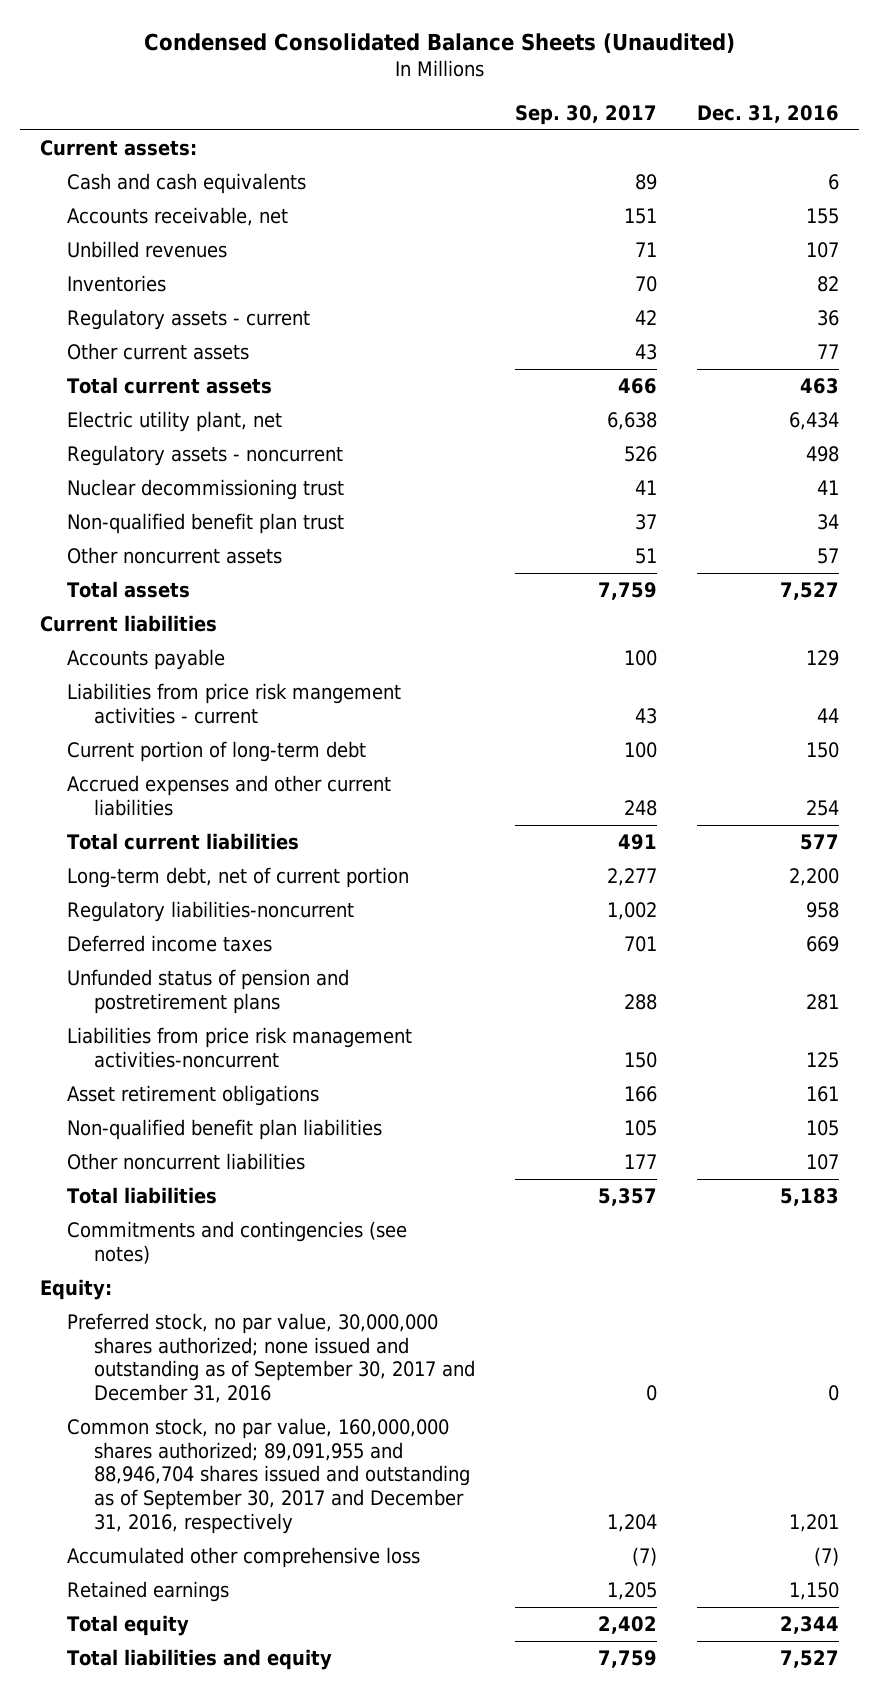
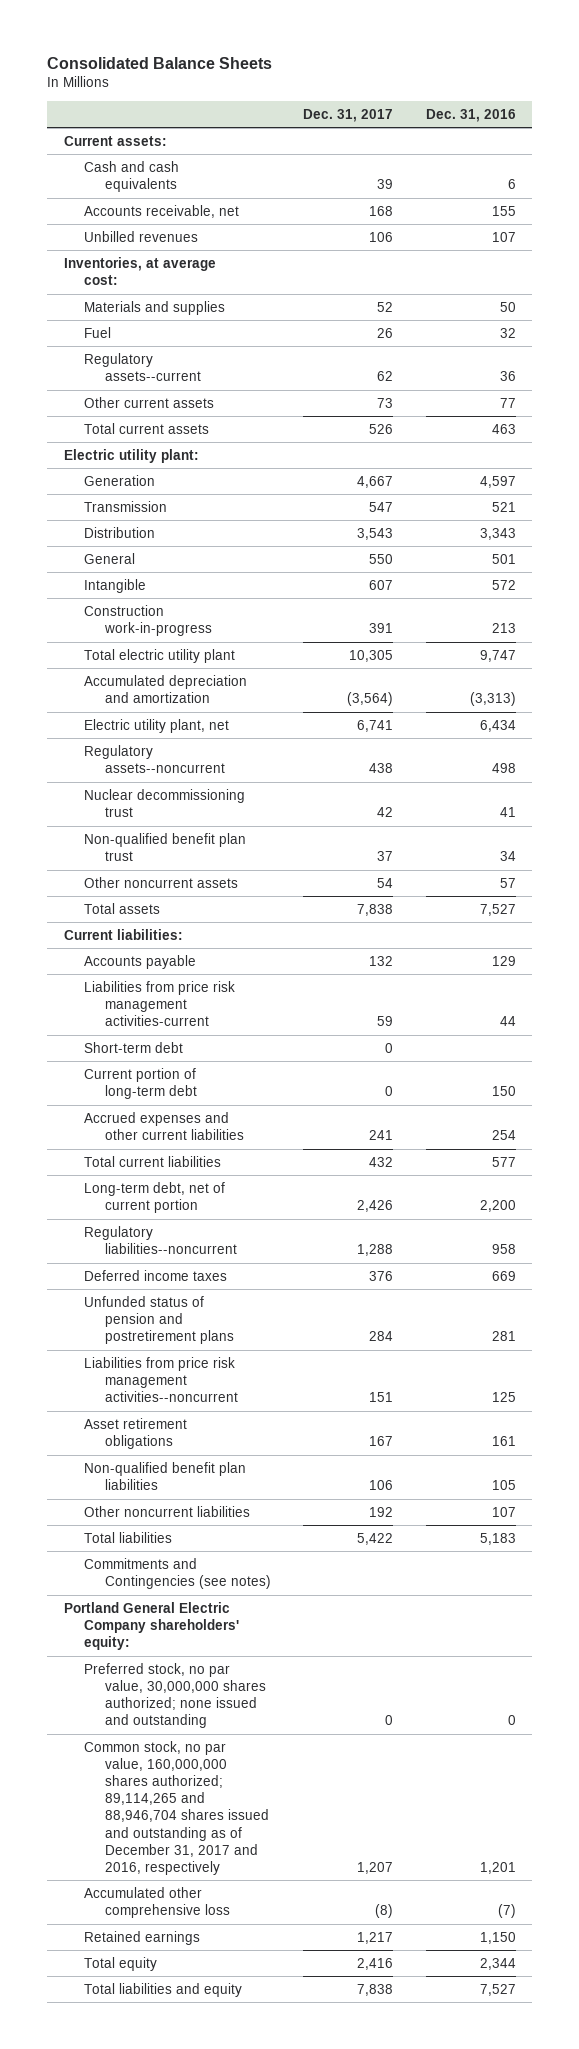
[143,33,735,54] Condensed Consolidated Balance Sheets (Unaudited) -> [47,56,273,69] Consolidated Balance Sheets
[514,104,657,125] Sep. 30, 2017 -> none
none -> [303,108,394,122] Dec. 31, 2017
[67,275,167,293] Inventories -> none
none -> [63,256,216,286] Inventories, at average cost:
none -> [84,300,226,315] Materials and supplies
none -> [84,326,112,338] Fuel
[67,309,311,331] Regulatory assets - current -> [84,352,201,382] Regulatory assets--current
none -> [63,448,199,463] Electric utility plant:
none -> [84,474,156,486] Generation
none -> [84,500,168,512] Transmission
none -> [84,526,156,538] Distribution
none -> [84,552,136,564] General
none -> [84,578,147,593] Intangible
none -> [84,604,212,637] Construction work-in-progress
none -> [84,648,236,663] Total electric utility plant
none -> [84,674,248,704] Accumulated depreciation and amortization
[67,445,344,467] Regulatory assets - noncurrent -> [84,744,225,774] Regulatory assets--noncurrent
[40,615,218,633] Current liabilities -> [63,928,183,940] Current liabilities:
[67,683,402,724] Liabilities from price risk mangement activities - current -> [84,980,236,1027] Liabilities from price risk management activities-current
none -> [84,1041,184,1053] Short-term debt
[67,901,355,923] Regulatory liabilities-noncurrent -> [84,1225,237,1255] Regulatory liabilities--noncurrent
[67,1027,413,1068] Liabilities from price risk management activities-noncurrent -> [84,1356,238,1403] Liabilities from price risk management activities--noncurrent
[40,1279,113,1301] Equity: -> none
[67,1221,408,1264] Commitments and contingencies (see notes) -> [84,1557,271,1590] Commitments and Contingencies (see notes)
none -> [63,1601,240,1651] Portland General Electric Company shareholders' equity:
[67,1313,475,1404] Preferred stock, no par value, 30,000,000 shares authorized; none issued and outstanding as of September 30, 2017 and December 31, 2016 -> [84,1662,266,1729] Preferred stock, no par value, 30,000,000 shares authorized; none issued and outstanding
[67,1418,470,1534] Common stock, no par value, 160,000,000 shares authorized; 89,091,955 and 88,946,704 shares issued and outstanding as of September 30, 2017 and December 31, 2016, respectively -> [84,1740,269,1875] Common stock, no par value, 160,000,000 shares authorized; 89,114,265 and 88,946,704 shares issued and outstanding as of December 31, 2017 and 2016, respectively

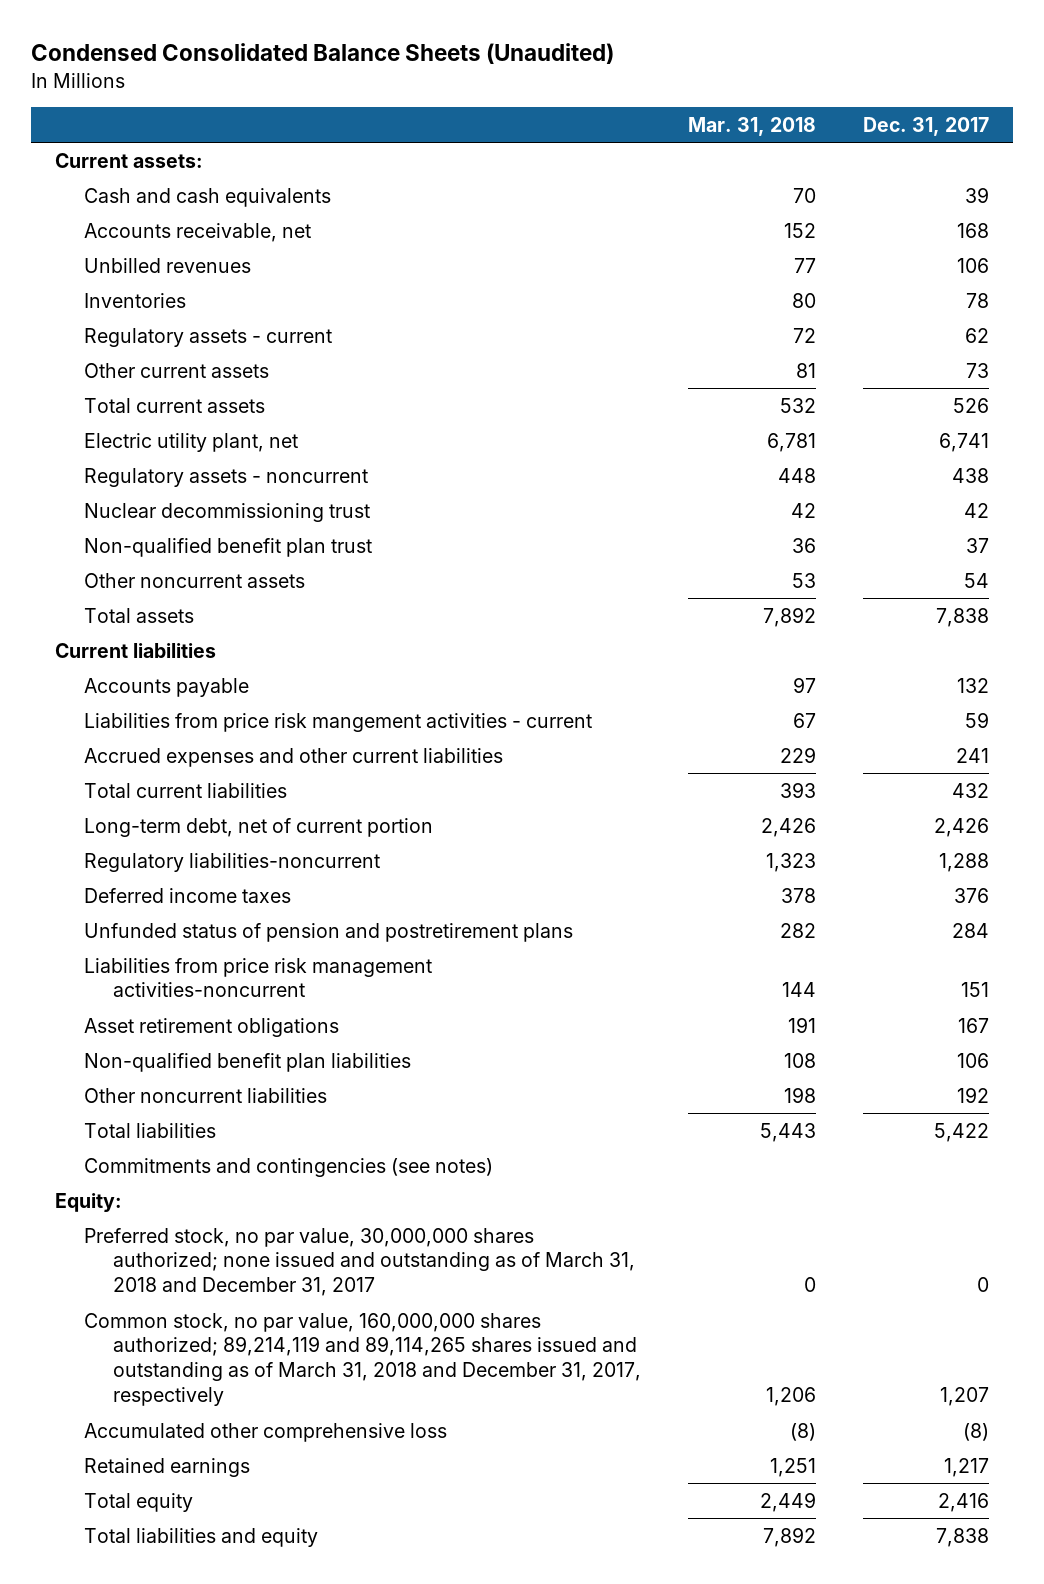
[47,56,273,69] Consolidated Balance Sheets -> [31,43,615,65] Condensed Consolidated Balance Sheets (Unaudited)
[425,108,516,122] Dec. 31, 2016 -> none
none -> [687,116,816,136] Mar. 31, 2018
[63,256,216,286] Inventories, at average cost: -> none
[84,300,226,315] Materials and supplies -> none
[84,326,112,338] Fuel -> none
none -> [83,292,186,308] Inventories
[84,352,201,382] Regulatory assets--current -> [83,327,332,347] Regulatory assets - current
[63,448,199,463] Electric utility plant: -> none
[84,474,156,486] Generation -> none
[84,500,168,512] Transmission -> none
[84,526,156,538] Distribution -> none
[84,552,136,564] General -> none
[84,578,147,593] Intangible -> none
[84,604,212,637] Construction work-in-progress -> none
[84,648,236,663] Total electric utility plant -> none
[84,674,248,704] Accumulated depreciation and amortization -> none
[84,744,225,774] Regulatory assets--noncurrent -> [83,467,368,487] Regulatory assets - noncurrent
[63,928,183,940] Current liabilities: -> [54,642,216,658] Current liabilities
[84,1041,184,1053] Short-term debt -> none
[84,1067,197,1100] Current portion of long-term debt -> none
[84,980,236,1027] Liabilities from price risk management activities-current -> [83,712,592,732] Liabilities from price risk mangement activities - current
[84,1225,237,1255] Regulatory liabilities--noncurrent -> [83,852,380,872] Regulatory liabilities-noncurrent
[84,1356,238,1403] Liabilities from price risk management activities--noncurrent -> [83,957,432,998] Liabilities from price risk management activities-noncurrent
[63,1601,240,1651] Portland General Electric Company shareholders' equity: -> none
[84,1557,271,1590] Commitments and Contingencies (see notes) -> [83,1157,493,1177] Commitments and contingencies (see notes)
none -> [54,1192,122,1212] Equity:
[84,1662,266,1729] Preferred stock, no par value, 30,000,000 shares authorized; none issued and outstanding -> [83,1227,635,1297] Preferred stock, no par value, 30,000,000 shares authorized; none issued and outstanding as of March 31, 2018 and December 31, 2017
[84,1740,269,1875] Common stock, no par value, 160,000,000 shares authorized; 89,114,265 and 88,946,704 shares issued and outstanding as of December 31, 2017 and 2016, respectively -> [83,1312,641,1407] Common stock, no par value, 160,000,000 shares authorized; 89,214,119 and 89,114,265 shares issued and outstanding as of March 31, 2018 and December 31, 2017, respectively

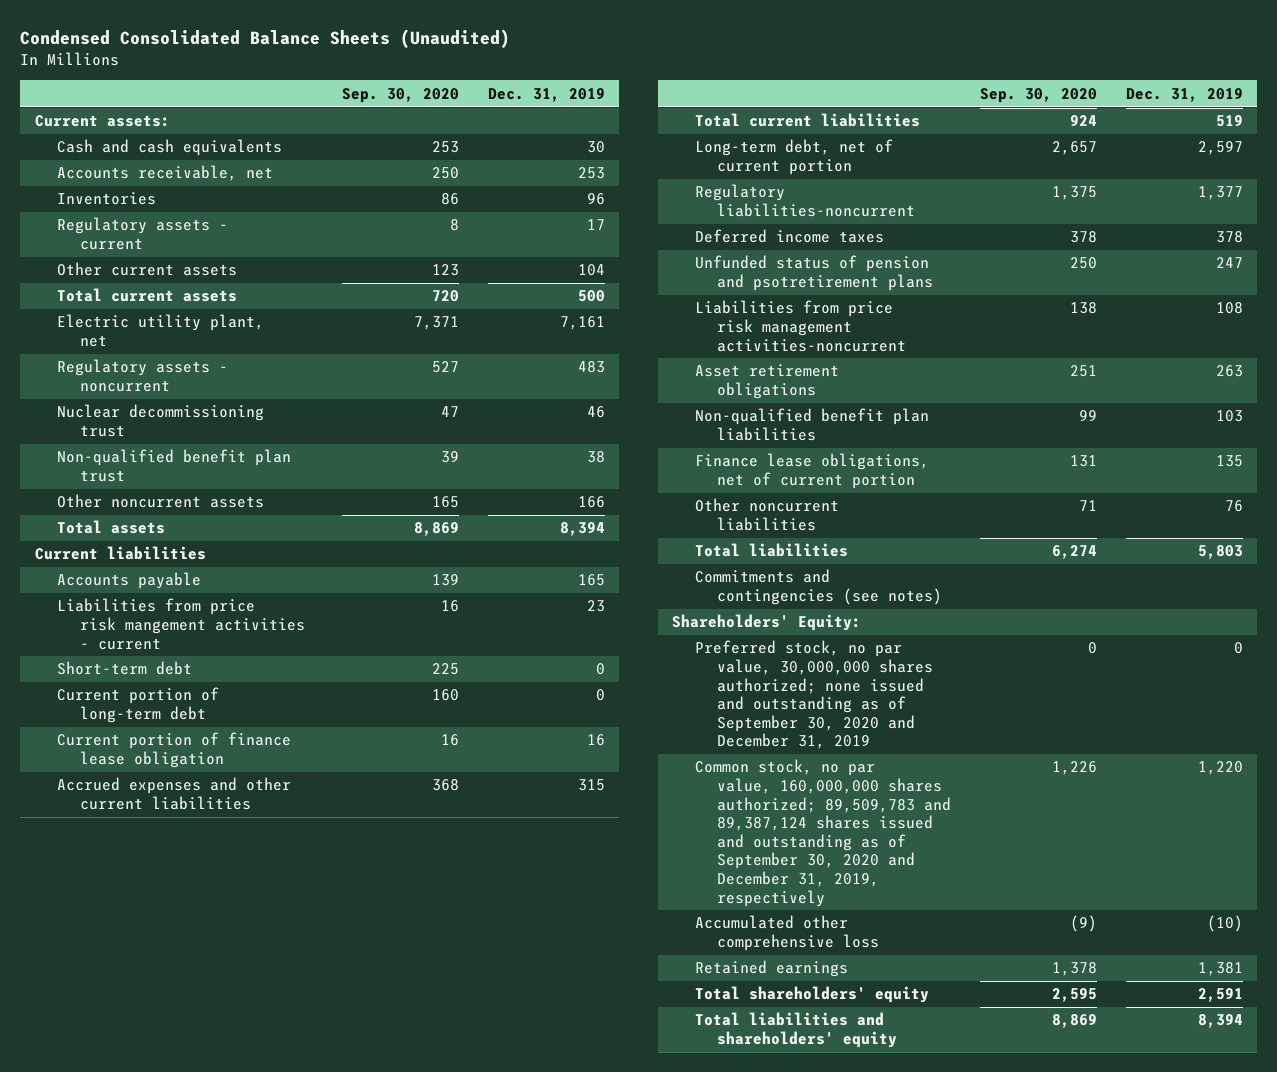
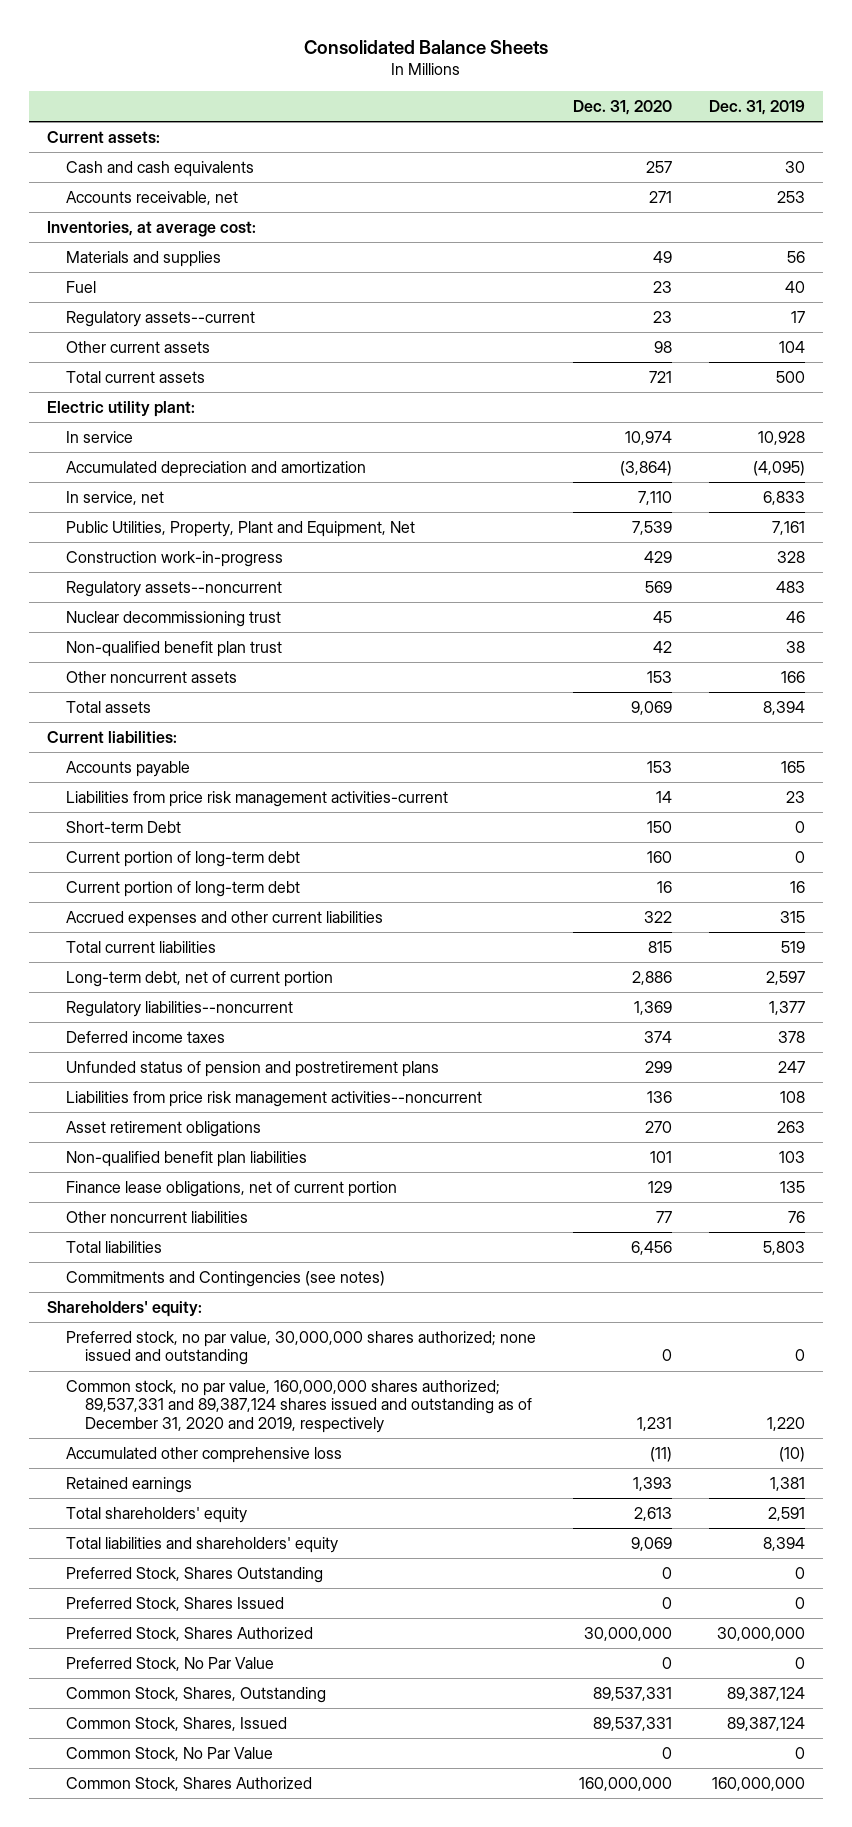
[20,29,511,49] Condensed Consolidated Balance Sheets (Unaudited) -> [304,39,549,54] Consolidated Balance Sheets
[342,87,460,103] Sep. 30, 2020 -> none
none -> [573,100,673,116] Dec. 31, 2020
[57,192,157,206] Inventories -> none
none -> [47,220,257,237] Inventories, at average cost:
none -> [66,250,222,267] Materials and supplies
none -> [66,280,97,293] Fuel
[57,217,229,251] Regulatory assets - current -> [66,310,256,327] Regulatory assets--current
none -> [47,400,196,417] Electric utility plant:
none -> [66,430,134,443] In service
none -> [66,460,367,477] Accumulated depreciation and amortization
none -> [66,490,165,505] In service, net
[57,314,265,348] Electric utility plant, net -> [66,520,416,537] Public Utilities, Property, Plant and Equipment, Net
none -> [66,550,284,567] Construction work-in-progress
[57,359,229,393] Regulatory assets - noncurrent -> [66,580,283,597] Regulatory assets--noncurrent
[34,546,206,561] Current liabilities -> [47,730,178,743] Current liabilities:
[57,598,305,650] Liabilities from price risk mangement activities - current -> [66,790,449,807] Liabilities from price risk management activities-current
[57,661,193,676] Short-term debt -> [66,820,182,833] Short-term Debt
[57,732,292,769] Current portion of finance lease obligation -> [66,880,301,897] Current portion of long-term debt
[694,184,916,218] Regulatory liabilities-noncurrent -> [66,1000,294,1017] Regulatory liabilities--noncurrent
[694,255,934,292] Unfunded status of pension and psotretirement plans -> [66,1060,440,1077] Unfunded status of pension and postretirement plans
[694,300,907,352] Liabilities from price risk management activities-noncurrent -> [66,1090,483,1107] Liabilities from price risk management activities--noncurrent
[694,569,943,606] Commitments and contingencies (see notes) -> [66,1270,386,1287] Commitments and Contingencies (see notes)
[672,614,862,632] Shareholders' Equity: -> [47,1300,203,1317] Shareholders' equity:
[694,640,934,750] Preferred stock, no par value, 30,000,000 shares authorized; none issued and outstanding as of September 30, 2020 and December 31, 2019 -> [66,1330,537,1366] Preferred stock, no par value, 30,000,000 shares authorized; none issued and outstanding
[694,759,952,907] Common stock, no par value, 160,000,000 shares authorized; 89,509,783 and 89,387,124 shares issued and outstanding as of September 30, 2020 and December 31, 2019, respectively -> [66,1379,533,1433] Common stock, no par value, 160,000,000 shares authorized; 89,537,331 and 89,387,124 shares issued and outstanding as of December 31, 2020 and 2019, respectively
none -> [66,1566,324,1583] Preferred Stock, Shares Outstanding
none -> [66,1596,285,1611] Preferred Stock, Shares Issued
none -> [66,1626,314,1641] Preferred Stock, Shares Authorized
none -> [66,1656,275,1671] Preferred Stock, No Par Value
none -> [66,1686,327,1703] Common Stock, Shares, Outstanding
none -> [66,1716,288,1731] Common Stock, Shares, Issued
none -> [66,1746,274,1761] Common Stock, No Par Value
none -> [66,1776,313,1791] Common Stock, Shares Authorized

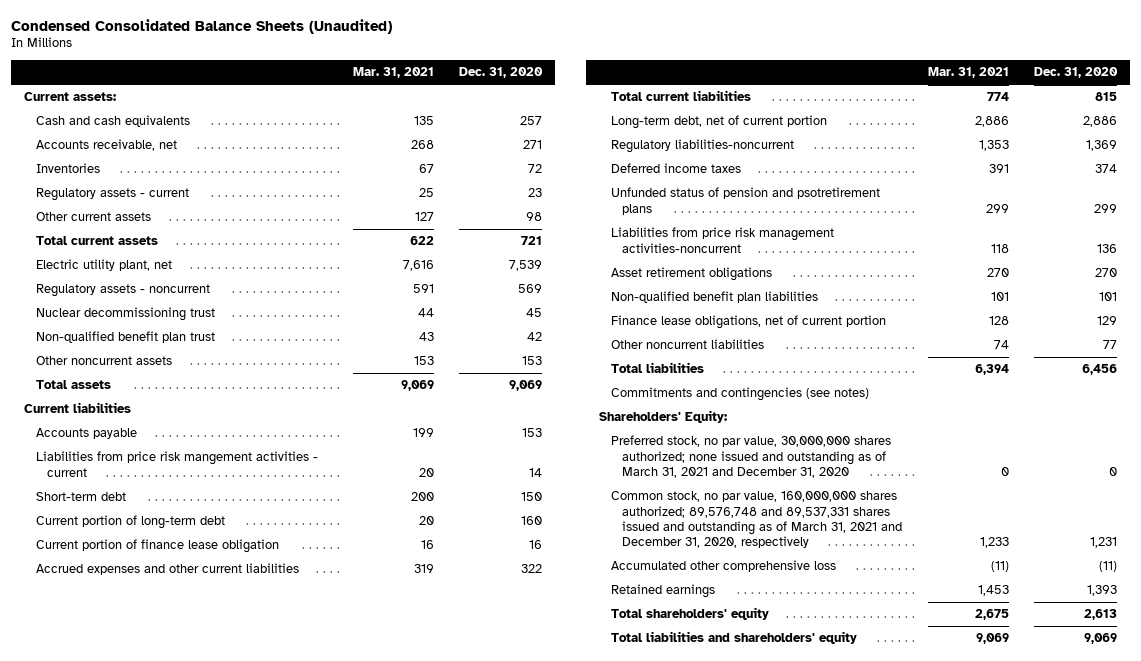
[304,39,549,54] Consolidated Balance Sheets -> [11,18,393,34] Condensed Consolidated Balance Sheets (Unaudited)
[708,100,805,116] Dec. 31, 2019 -> none
none -> [352,67,434,79] Mar. 31, 2021
[47,220,257,237] Inventories, at average cost: -> none
[66,250,222,267] Materials and supplies -> none
[66,280,97,293] Fuel -> none
none -> [35,163,100,174] Inventories
[66,310,256,327] Regulatory assets--current -> [35,188,189,202] Regulatory assets - current
[47,400,196,417] Electric utility plant: -> none
[66,430,134,443] In service -> none
[66,460,367,477] Accumulated depreciation and amortization -> none
[66,490,165,505] In service, net -> none
[66,550,284,567] Construction work-in-progress -> none
[66,520,416,537] Public Utilities, Property, Plant and Equipment, Net -> [35,259,172,272] Electric utility plant, net
[66,580,283,597] Regulatory assets--noncurrent -> [35,284,210,298] Regulatory assets - noncurrent
[47,730,178,743] Current liabilities: -> [23,402,131,414] Current liabilities
[66,790,449,807] Liabilities from price risk management activities-current -> [35,451,318,477] Liabilities from price risk mangement activities - current
[66,820,182,833] Short-term Debt -> [35,492,126,502] Short-term debt
[66,880,301,897] Current portion of long-term debt -> [35,539,279,554] Current portion of finance lease obligation
[66,1000,294,1017] Regulatory liabilities--noncurrent -> [610,139,794,154] Regulatory liabilities-noncurrent
[66,1060,440,1077] Unfunded status of pension and postretirement plans -> [610,187,880,215] Unfunded status of pension and psotretirement plans
[66,1090,483,1107] Liabilities from price risk management activities--noncurrent -> [610,227,834,253] Liabilities from price risk management activities-noncurrent
[66,1270,386,1287] Commitments and Contingencies (see notes) -> [610,387,869,402] Commitments and contingencies (see notes)
[47,1300,203,1317] Shareholders' equity: -> [599,410,728,424] Shareholders' Equity:
[66,1330,537,1366] Preferred stock, no par value, 30,000,000 shares authorized; none issued and outstanding -> [610,435,891,478] Preferred stock, no par value, 30,000,000 shares authorized; none issued and outstanding as of March 31, 2021 and December 31, 2020
[66,1379,533,1433] Common stock, no par value, 160,000,000 shares authorized; 89,537,331 and 89,387,124 shares issued and outstanding as of December 31, 2020 and 2019, respectively -> [610,491,903,548] Common stock, no par value, 160,000,000 shares authorized; 89,576,748 and 89,537,331 shares issued and outstanding as of March 31, 2021 and December 31, 2020, respectively
[66,1566,324,1583] Preferred Stock, Shares Outstanding -> none
[66,1596,285,1611] Preferred Stock, Shares Issued -> none
[66,1626,314,1641] Preferred Stock, Shares Authorized -> none
[66,1656,275,1671] Preferred Stock, No Par Value -> none
[66,1686,327,1703] Common Stock, Shares, Outstanding -> none
[66,1716,288,1731] Common Stock, Shares, Issued -> none
[66,1746,274,1761] Common Stock, No Par Value -> none
[66,1776,313,1791] Common Stock, Shares Authorized -> none

